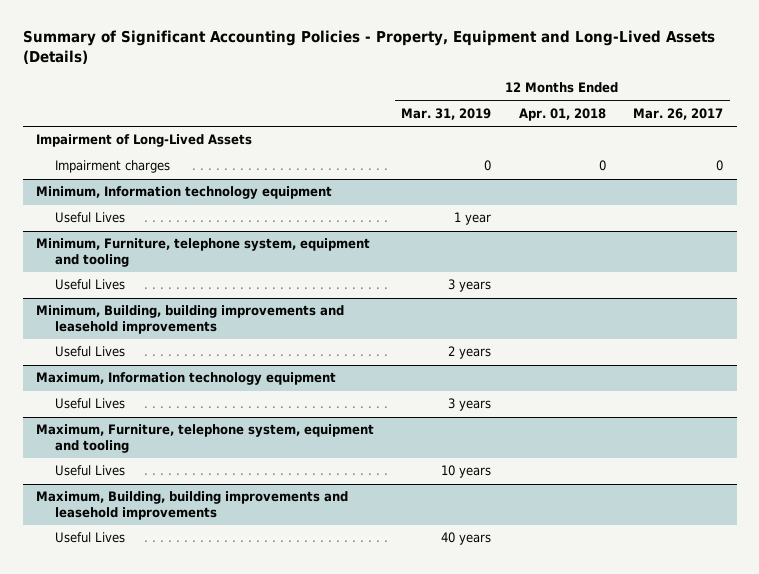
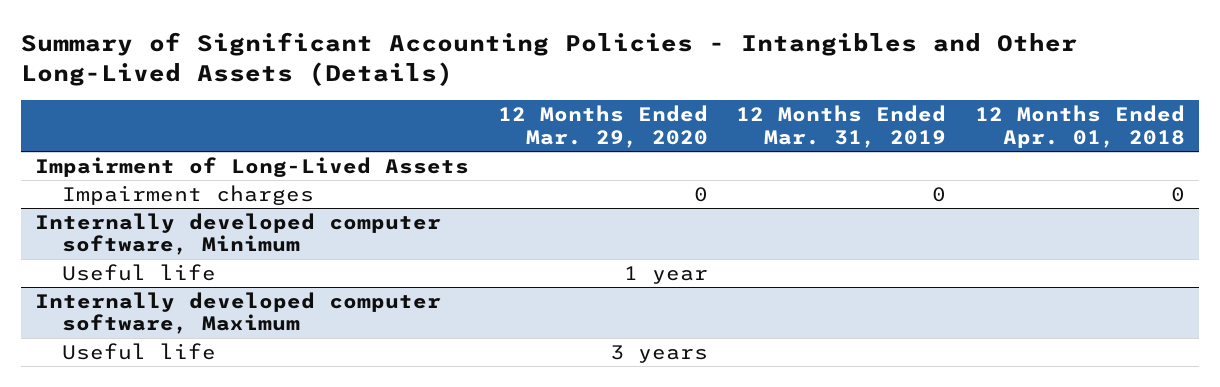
[22,30,715,65] Summary of Significant Accounting Policies - Property, Equipment and Long-Lived Assets (Details) -> [20,31,1077,87] Summary of Significant Accounting Policies - Intangibles and Other Long-Lived Assets (Details)
[633,108,724,121] Mar. 26, 2017 -> none
none -> [497,105,708,148] 12 Months Ended Mar. 29, 2020
[36,186,333,200] Minimum, Information technology equipment -> none
[55,212,126,224] Useful Lives -> none
[36,238,371,267] Minimum, Furniture, telephone system, equipment and tooling -> none
[55,279,126,291] Useful Lives -> none
[36,305,345,334] Minimum, Building, building improvements and leasehold improvements -> none
[55,346,126,358] Useful Lives -> none
[36,372,337,386] Maximum, Information technology equipment -> none
[55,398,126,410] Useful Lives -> none
[36,424,375,453] Maximum, Furniture, telephone system, equipment and tooling -> none
[55,465,126,477] Useful Lives -> none
[36,491,349,520] Maximum, Building, building improvements and leasehold improvements -> none
[55,532,126,544] Useful Lives -> none
none -> [34,212,441,256] Internally developed computer software, Minimum
none -> [61,263,216,281] Useful life
none -> [34,291,441,335] Internally developed computer software, Maximum
none -> [61,342,216,360] Useful life

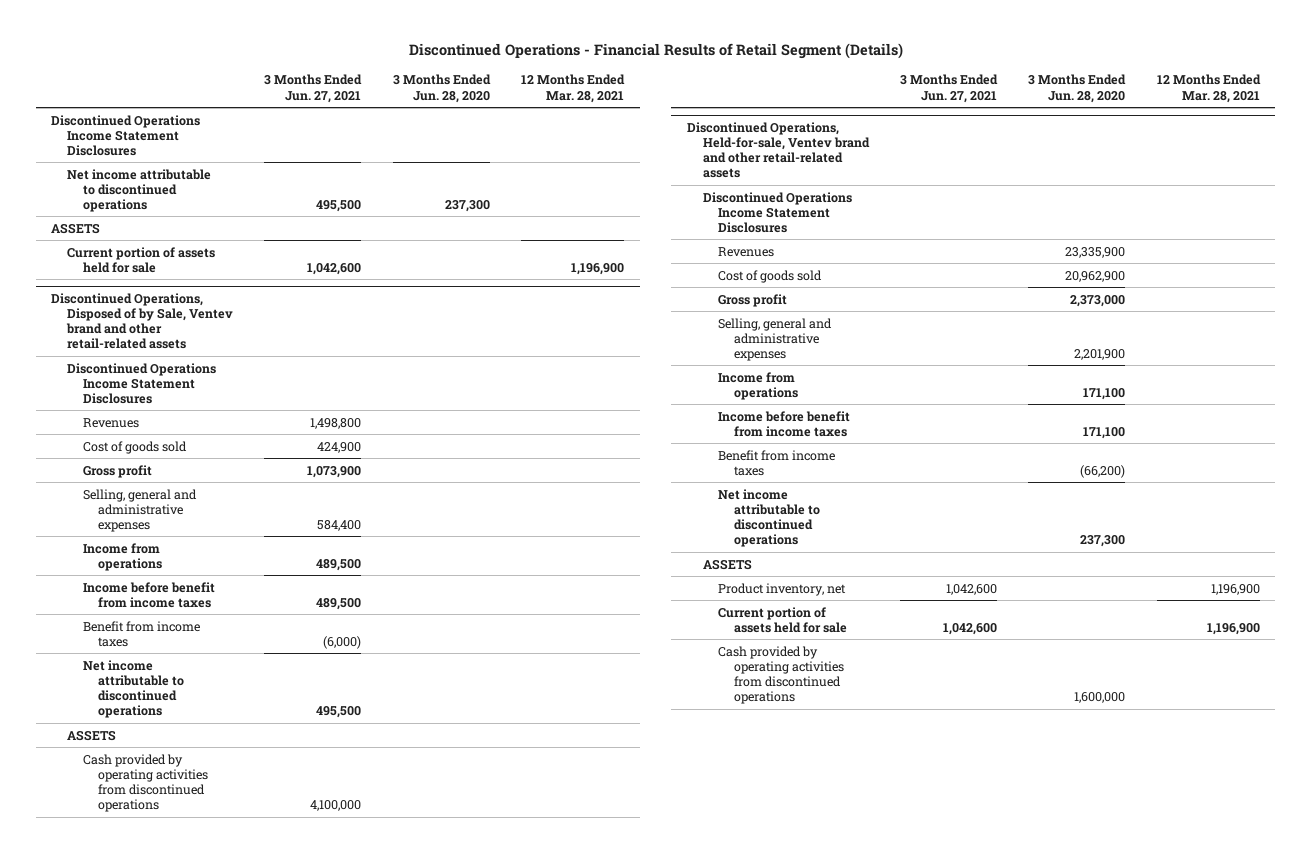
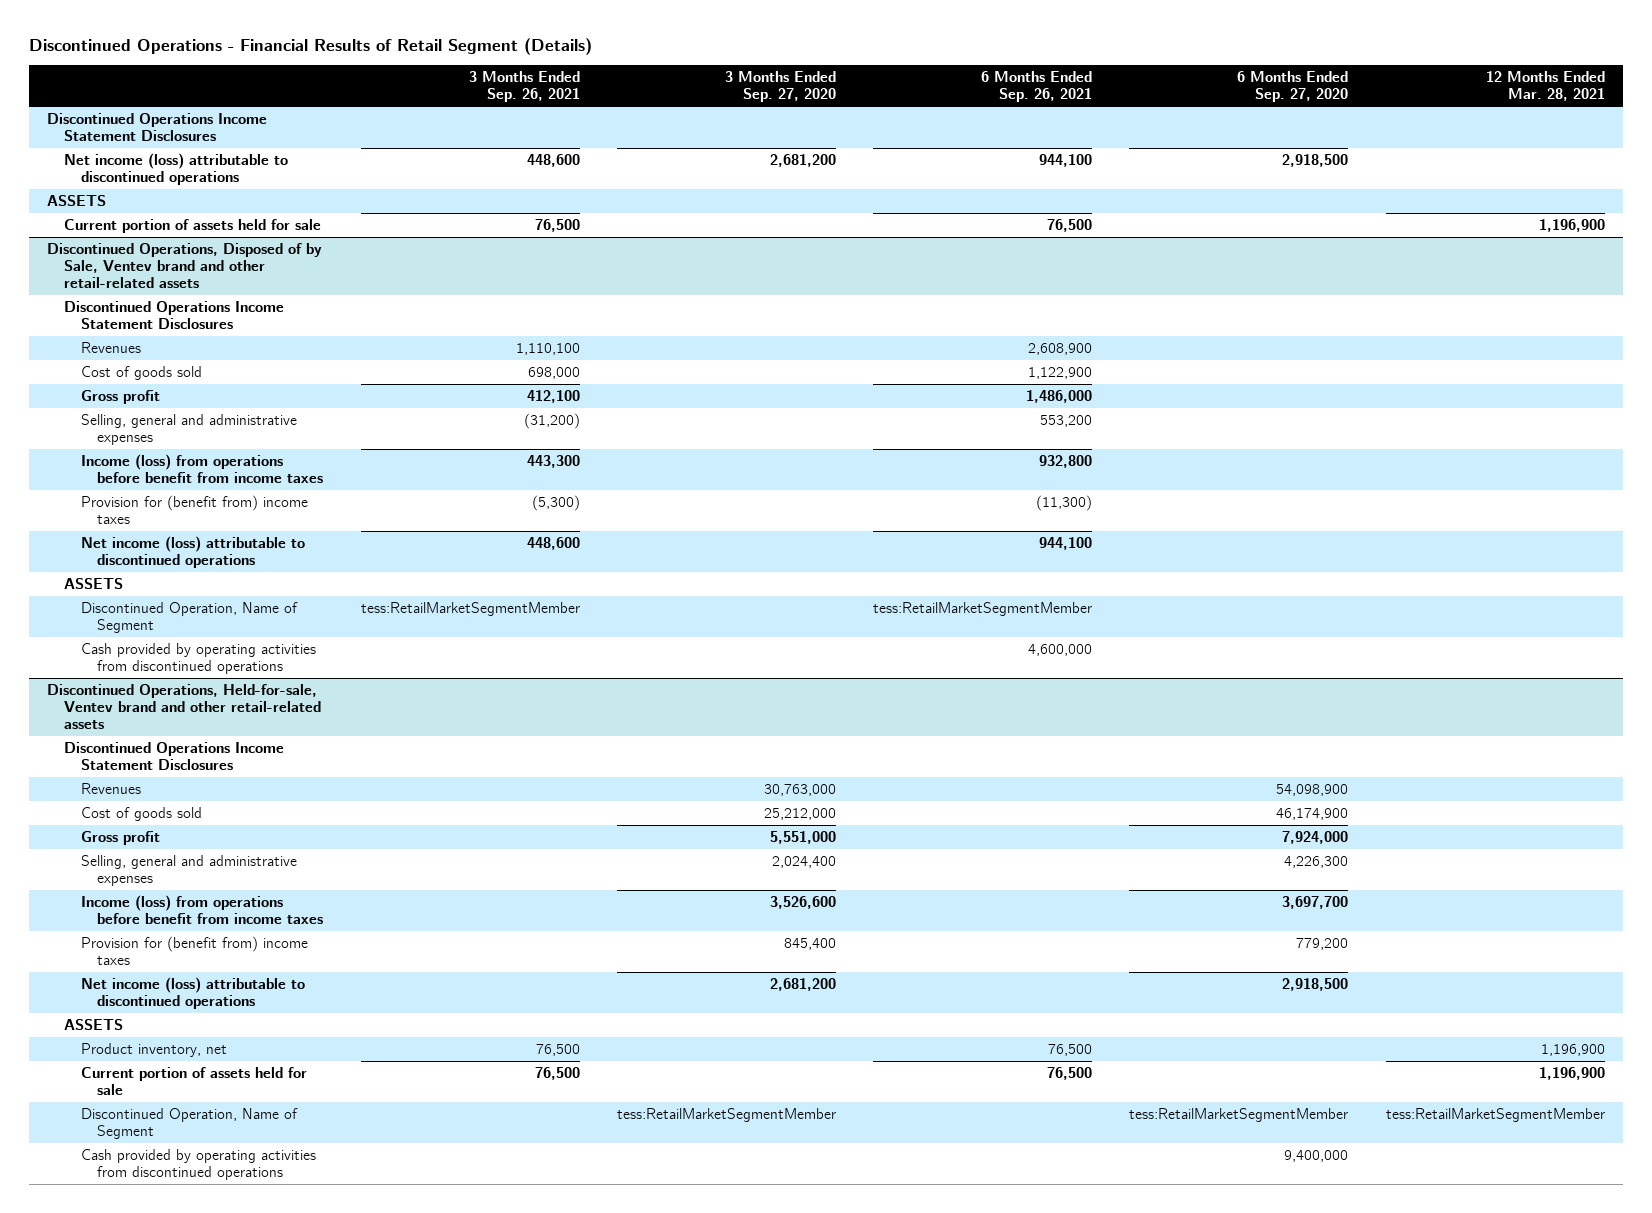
[264,74,363,103] 3 Months Ended Jun. 27, 2021 -> none
[392,74,491,103] 3 Months Ended Jun. 28, 2020 -> none
none -> [468,71,580,103] 3 Months Ended Sep. 26, 2021
none -> [724,71,836,103] 3 Months Ended Sep. 27, 2020
none -> [981,71,1093,103] 6 Months Ended Sep. 26, 2021
none -> [1237,71,1349,103] 6 Months Ended Sep. 27, 2020
[67,168,212,212] Net income attributable to discontinued operations -> [64,152,289,186] Net income (loss) attributable to discontinued operations
[82,542,163,571] Income from operations -> none
[82,581,215,608] Income before benefit from income taxes -> [80,453,324,484] Income (loss) from operations before benefit from income taxes
[82,620,200,647] Benefit from income taxes -> [80,494,308,525] Provision for (benefit from) income taxes
[82,659,185,718] Net income attributable to discontinued operations -> [80,535,305,569] Net income (loss) attributable to discontinued operations
none -> [80,601,298,634] Discontinued Operation, Name of Segment
[718,371,798,400] Income from operations -> none
[718,410,851,437] Income before benefit from income taxes -> [80,894,324,925] Income (loss) from operations before benefit from income taxes
[718,449,836,476] Benefit from income taxes -> [80,935,308,966] Provision for (benefit from) income taxes
[718,488,820,547] Net income attributable to discontinued operations -> [80,976,305,1010] Net income (loss) attributable to discontinued operations
none -> [80,1107,298,1140] Discontinued Operation, Name of Segment

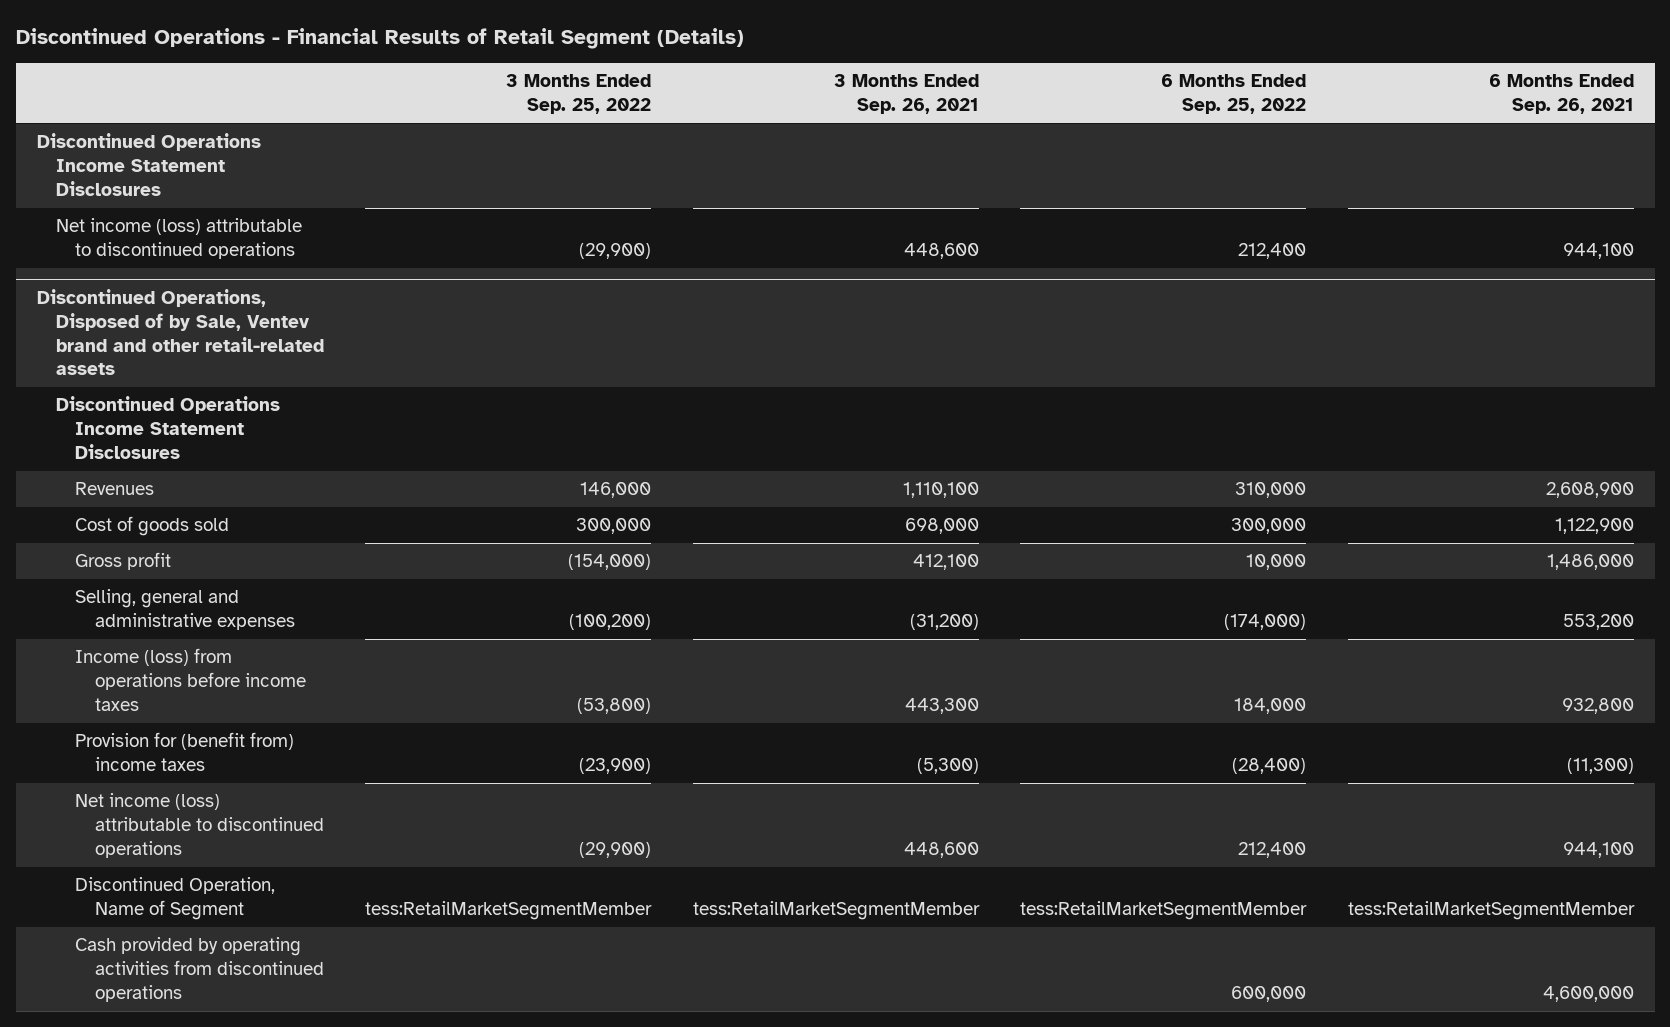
[724,71,836,103] 3 Months Ended Sep. 27, 2020 -> none
[1237,71,1349,103] 6 Months Ended Sep. 27, 2020 -> none
[1485,71,1605,102] 12 Months Ended Mar. 28, 2021 -> none
none -> [506,74,652,114] 3 Months Ended Sep. 25, 2022
none -> [1161,74,1307,114] 6 Months Ended Sep. 25, 2022
[47,194,107,206] ASSETS -> none
[64,218,322,233] Current portion of assets held for sale -> none
[80,453,324,484] Income (loss) from operations before benefit from income taxes -> [75,648,306,711] Income (loss) from operations before income taxes
[64,577,124,589] ASSETS -> none
[47,683,322,730] Discontinued Operations, Held-for-sale, Ventev brand and other retail-related assets -> none
[64,741,285,771] Discontinued Operations Income Statement Disclosures -> none
[80,782,141,794] Revenues -> none
[80,806,202,821] Cost of goods sold -> none
[80,830,160,845] Gross profit -> none
[80,854,297,887] Selling, general and administrative expenses -> none
[80,894,324,925] Income (loss) from operations before benefit from income taxes -> none
[80,935,308,966] Provision for (benefit from) income taxes -> none
[80,976,305,1010] Net income (loss) attributable to discontinued operations -> none
[64,1018,124,1030] ASSETS -> none
[80,1042,227,1057] Product inventory, net -> none
[80,1066,307,1096] Current portion of assets held for sale -> none
[80,1107,298,1140] Discontinued Operation, Name of Segment -> none
[80,1148,316,1181] Cash provided by operating activities from discontinued operations -> none

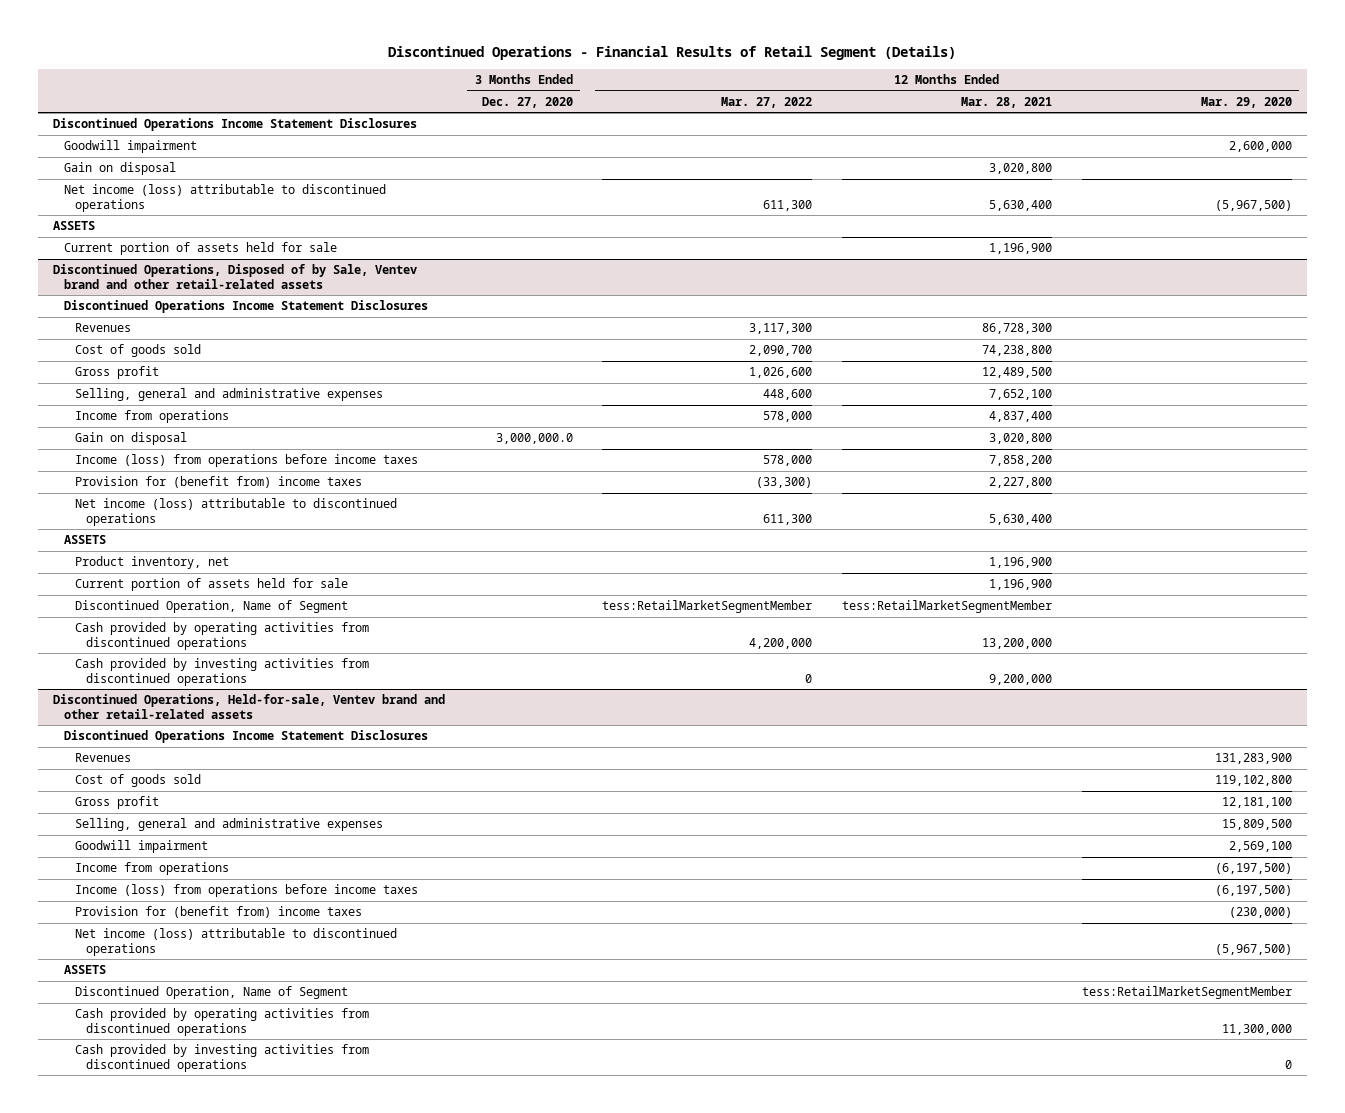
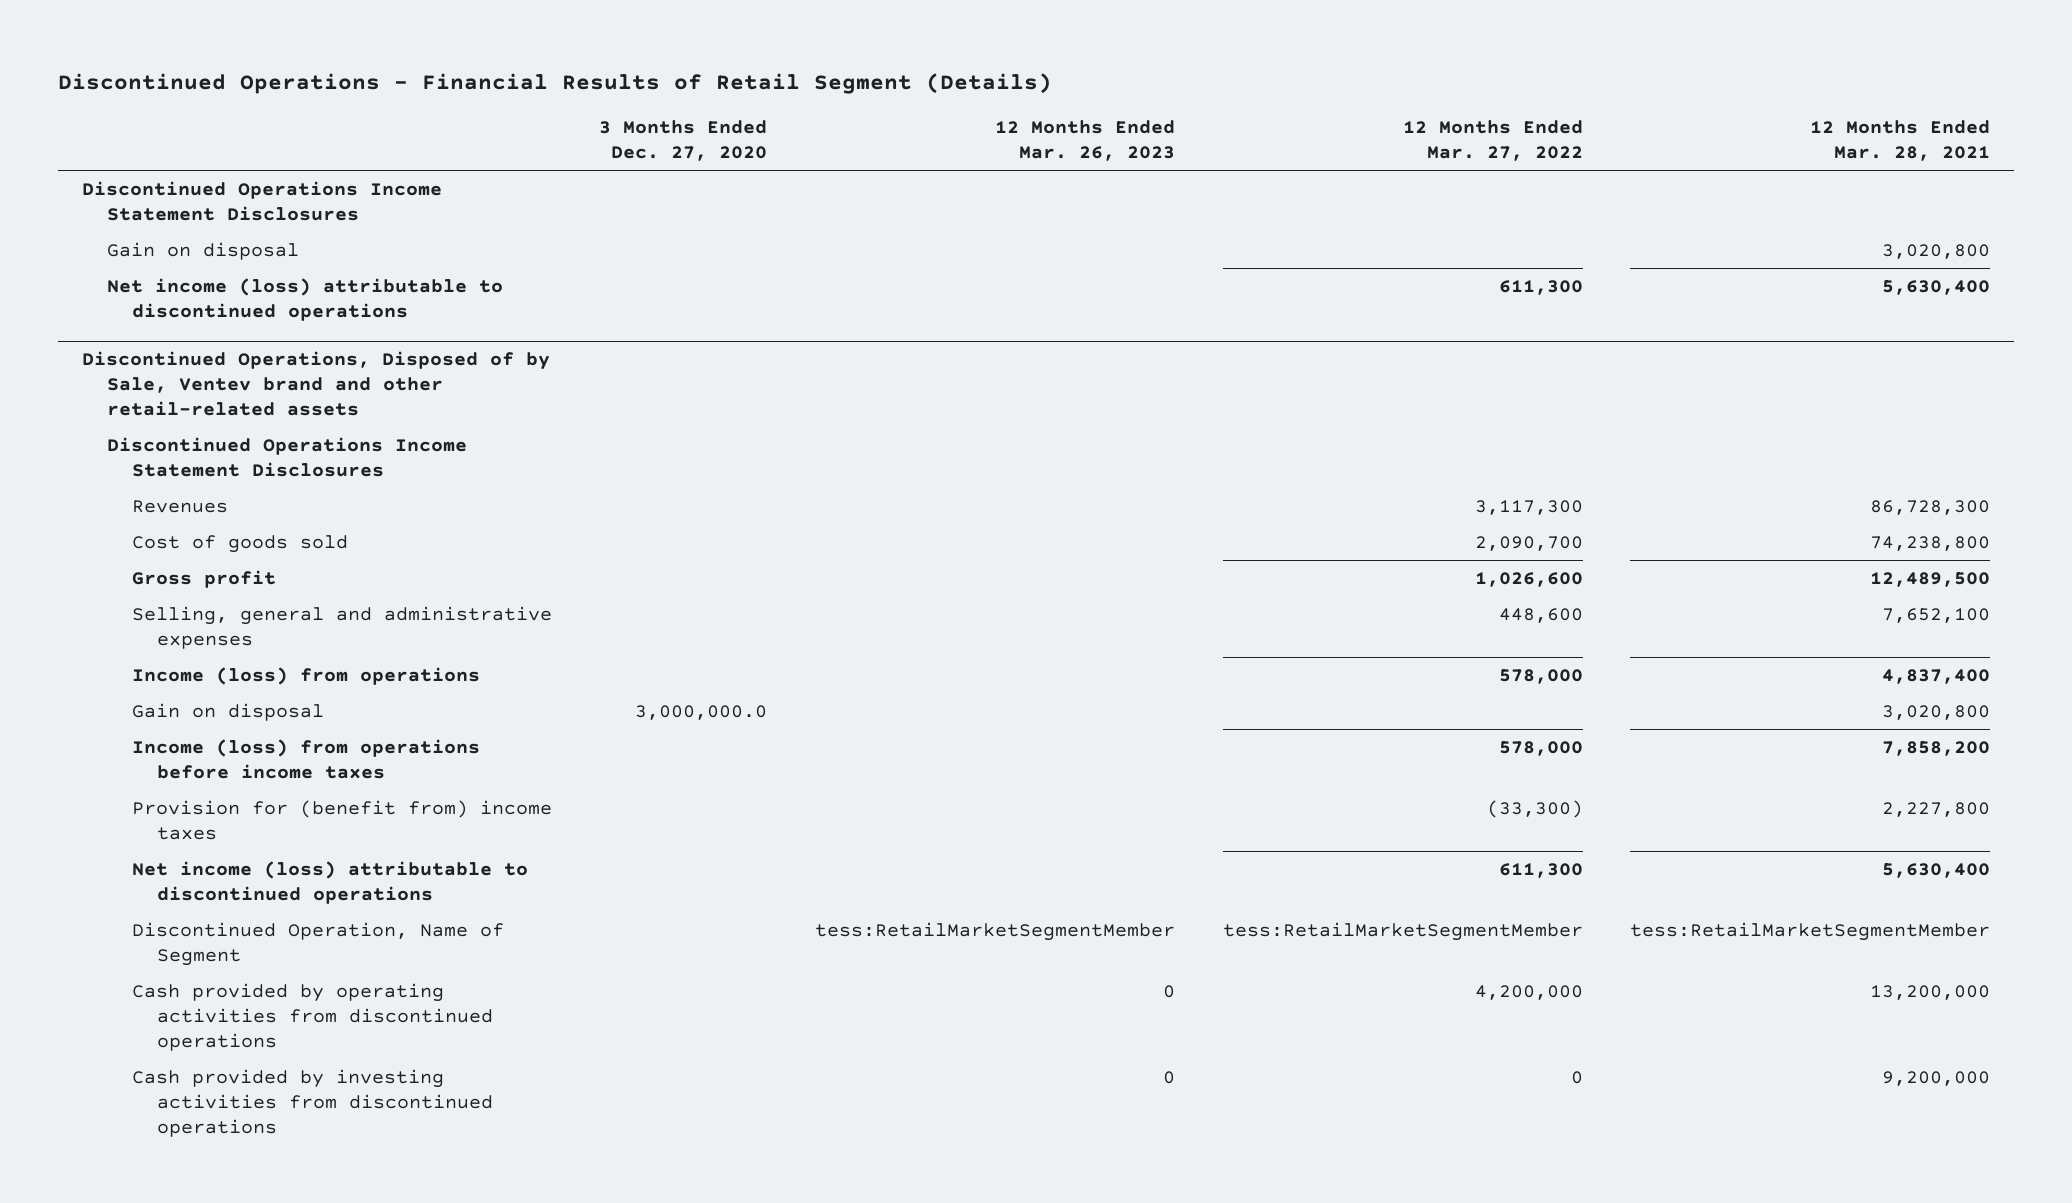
[1201,96,1293,108] Mar. 29, 2020 -> none
none -> [995,120,1176,162] 12 Months Ended Mar. 26, 2023
[63,140,197,154] Goodwill impairment -> none
[52,221,95,231] ASSETS -> none
[63,242,337,256] Current portion of assets held for sale -> none
[74,410,229,424] Income from operations -> [131,666,480,685] Income (loss) from operations
[63,535,106,545] ASSETS -> none
[74,556,229,570] Product inventory, net -> none
[74,578,348,592] Current portion of assets held for sale -> none
[52,694,445,719] Discontinued Operations, Held-for-sale, Ventev brand and other retail-related assets -> none
[63,730,428,744] Discontinued Operations Income Statement Disclosures -> none
[74,753,131,763] Revenues -> none
[74,774,201,788] Cost of goods sold -> none
[74,796,159,810] Gross profit -> none
[74,818,383,832] Selling, general and administrative expenses -> none
[74,840,208,854] Goodwill impairment -> none
[74,862,229,876] Income from operations -> none
[74,884,418,898] Income (loss) from operations before income taxes -> none
[74,906,362,919] Provision for (benefit from) income taxes -> none
[74,928,397,956] Net income (loss) attributable to discontinued operations -> none
[63,965,106,975] ASSETS -> none
[74,986,348,1000] Discontinued Operation, Name of Segment -> none
[74,1008,369,1036] Cash provided by operating activities from discontinued operations -> none
[74,1044,369,1072] Cash provided by investing activities from discontinued operations -> none

